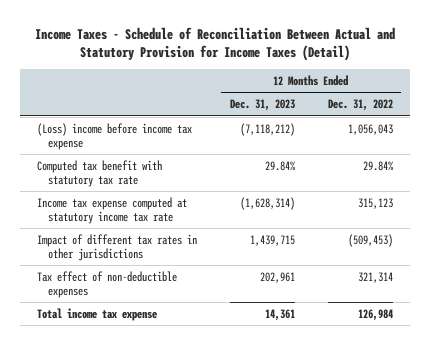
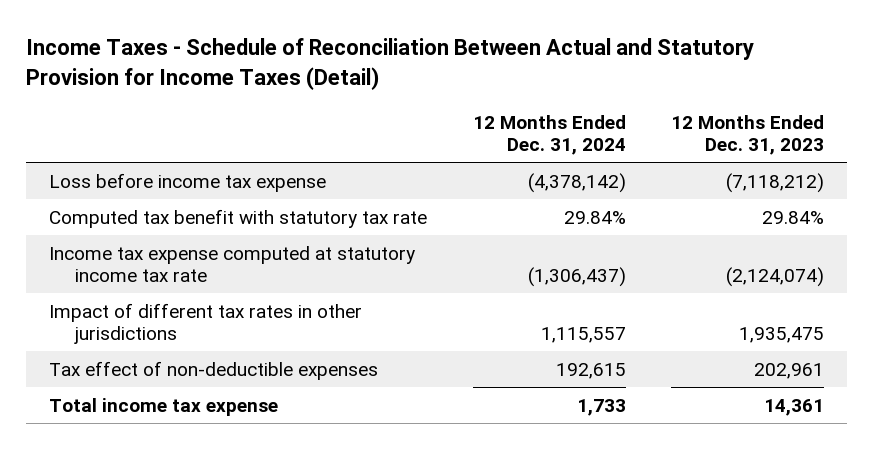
[327,99,393,112] Dec. 31, 2022 -> none
none -> [472,114,626,155] 12 Months Ended Dec. 31, 2024
[36,122,192,150] (Loss) income before income tax expense -> [48,172,326,192] Loss before income tax expense
[239,196,295,210] (1,628,314) -> [726,266,825,287] (2,124,074)
[249,234,295,246] 1,439,715 -> [739,326,825,343] 1,935,475

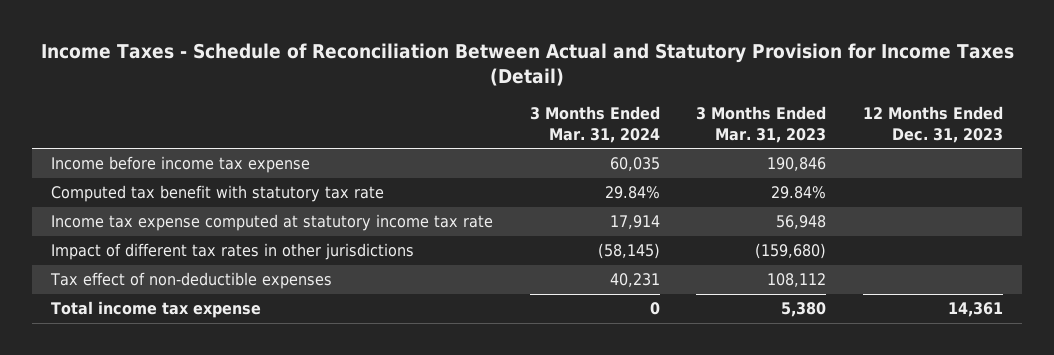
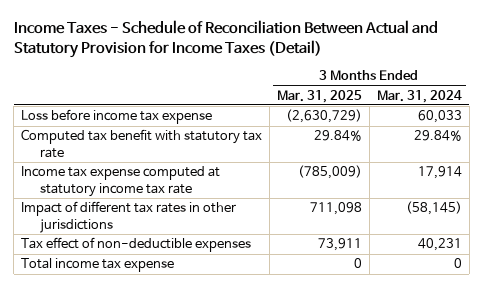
[696,106,827,143] 3 Months Ended Mar. 31, 2023 -> none
[863,106,1004,143] 12 Months Ended Dec. 31, 2023 -> none
none -> [276,89,362,103] Mar. 31, 2025
[50,156,310,174] Income before income tax expense -> [21,109,213,125] Loss before income tax expense
[609,157,660,172] 60,035 -> [417,110,462,124] 60,033

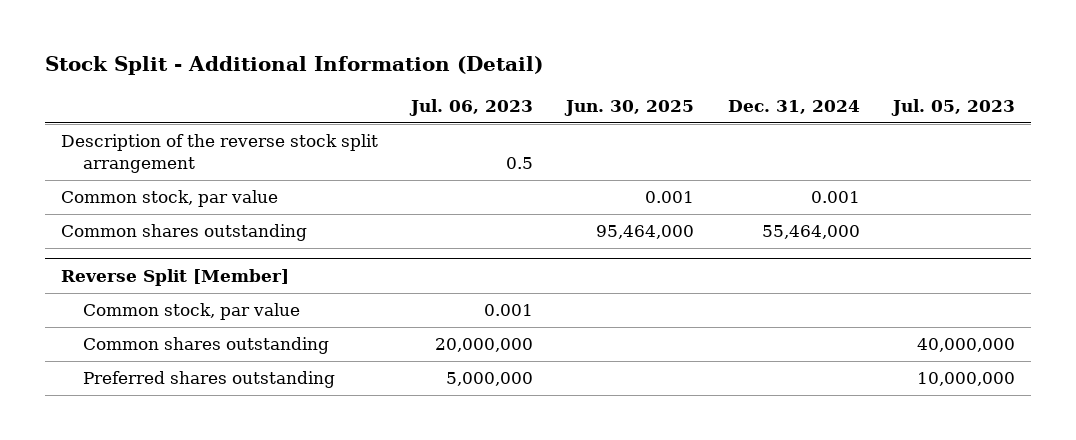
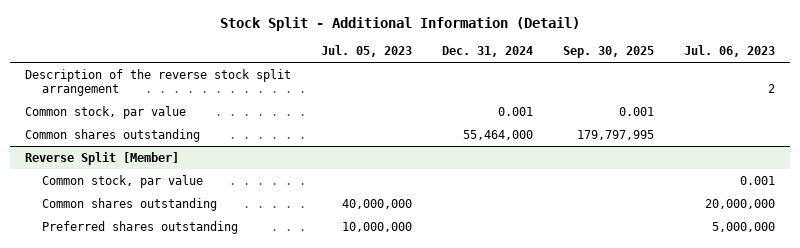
[564,99,695,116] Jun. 30, 2025 -> none
none -> [563,46,655,59] Sep. 30, 2025
[506,157,534,170] 0.5 -> [768,84,776,94] 2

